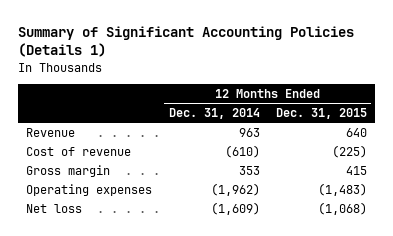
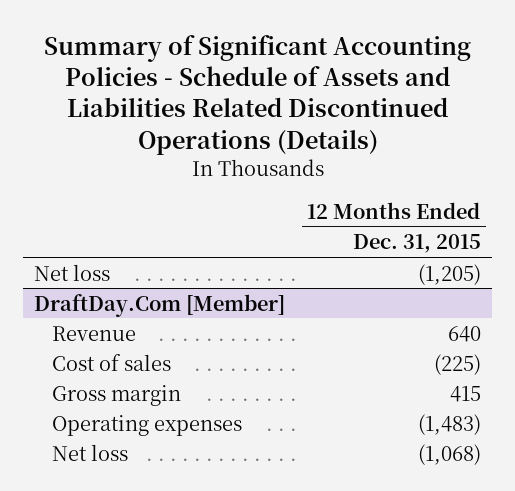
[17,25,354,58] Summary of Significant Accounting Policies (Details 1) -> [43,34,471,155] Summary of Significant Accounting Policies - Schedule of Assets and Liabilities Related Discontinued Operations (Details)
[168,108,260,120] Dec. 31, 2014 -> none
none -> [34,263,111,281] Net loss
none -> [34,293,286,317] DraftDay.Com [Member]
[26,147,132,157] Cost of revenue -> [51,353,171,371] Cost of sales

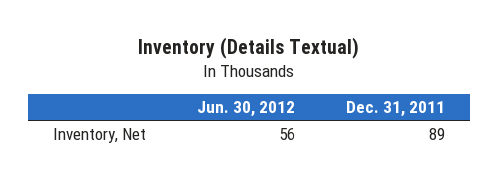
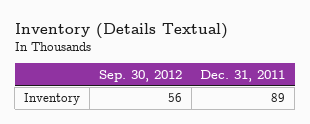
[197,101,296,118] Jun. 30, 2012 -> none
none -> [98,69,182,82] Sep. 30, 2012
[53,127,147,143] Inventory, Net -> [24,93,81,106] Inventory

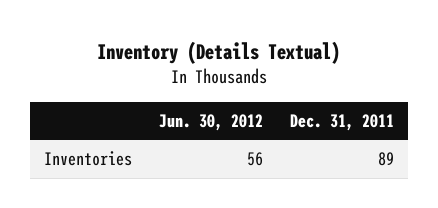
[98,69,182,82] Sep. 30, 2012 -> none
none -> [158,113,263,131] Jun. 30, 2012
[24,93,81,106] Inventory -> [43,151,132,167] Inventories

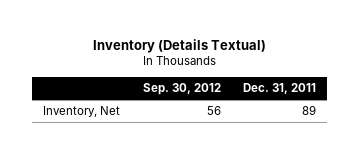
[158,113,263,131] Jun. 30, 2012 -> none
none -> [142,83,221,96] Sep. 30, 2012
[43,151,132,167] Inventories -> [43,106,121,118] Inventory, Net

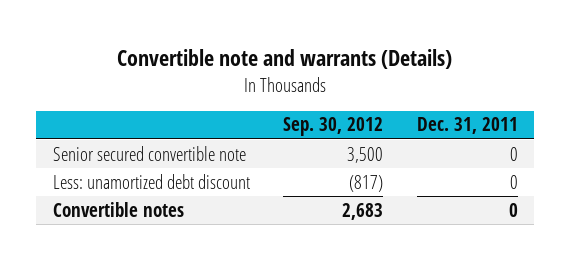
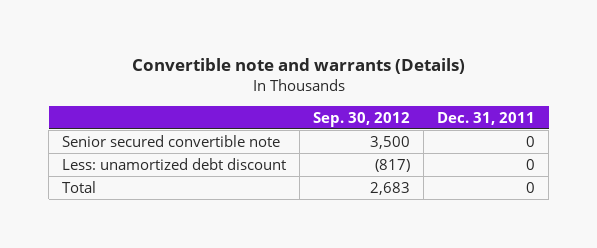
[53,201,185,217] Convertible notes -> [62,180,97,193] Total

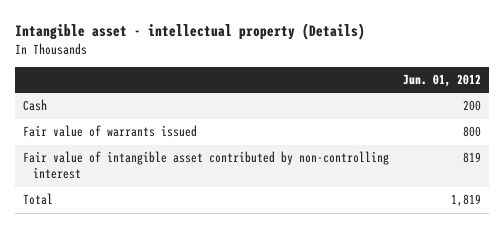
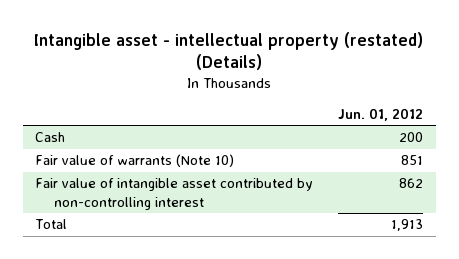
[15,22,366,40] Intangible asset - intellectual property (Details) -> [34,31,424,71] Intangible asset - intellectual property (restated) (Details)
[22,125,197,138] Fair value of warrants issued -> [35,154,235,168] Fair value of warrants (Note 10)
[463,126,482,138] 800 -> [401,155,424,166] 851
[463,152,482,164] 819 -> [399,178,424,189] 862
[451,194,482,208] 1,819 -> [391,219,424,232] 1,913

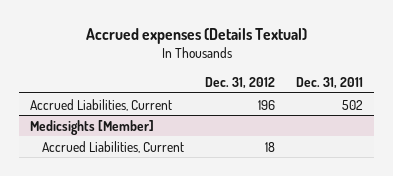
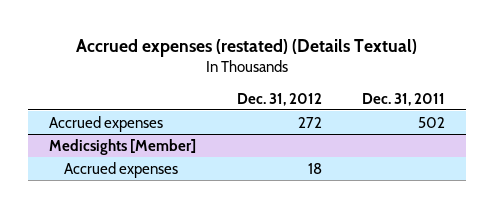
[85,27,307,44] Accrued expenses (Details Textual) -> [76,38,418,57] Accrued expenses (restated) (Details Textual)
[29,98,172,111] Accrued Liabilities, Current -> [48,115,163,132] Accrued expenses
[258,99,276,110] 196 -> [297,116,322,128] 272
[42,140,185,153] Accrued Liabilities, Current -> [64,161,179,178] Accrued expenses

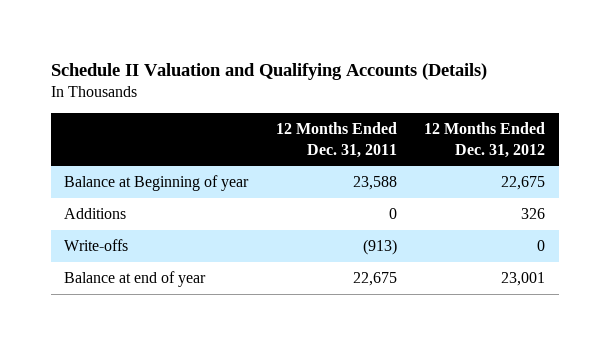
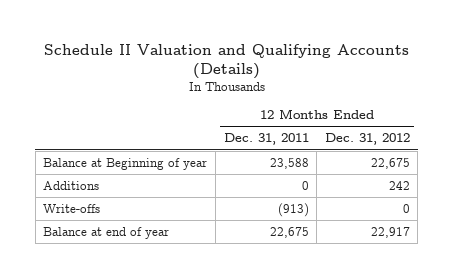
[520,207,545,219] 326 -> [388,180,410,190] 242
[500,271,545,286] 23,001 -> [370,226,410,238] 22,917

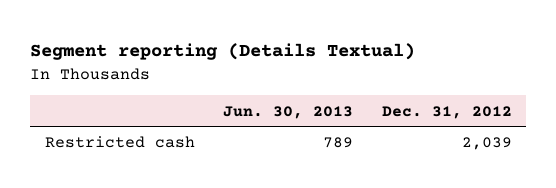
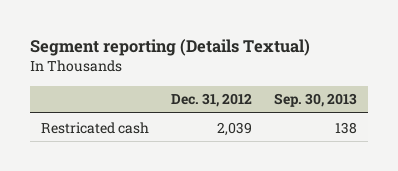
[223,105,354,119] Jun. 30, 2013 -> none
none -> [273,93,357,108] Sep. 30, 2013
[44,136,195,149] Restricted cash -> [41,121,150,134] Restricated cash

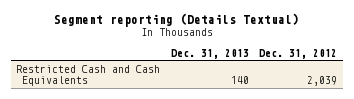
[273,93,357,108] Sep. 30, 2013 -> none
none -> [170,48,249,59] Dec. 31, 2013
[41,121,150,134] Restricated cash -> [16,64,161,86] Restricted Cash and Cash Equivalents

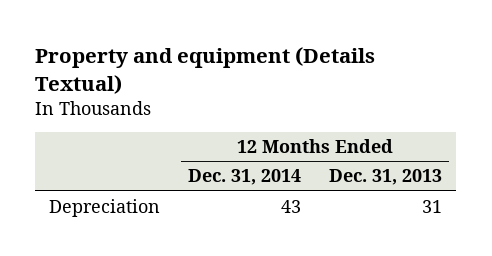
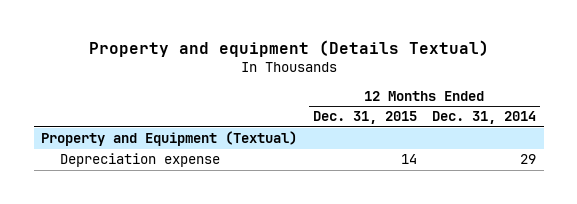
[329,169,443,186] Dec. 31, 2013 -> none
none -> [312,111,417,125] Dec. 31, 2015
none -> [41,131,298,147] Property and Equipment (Textual)
[49,198,161,217] Depreciation -> [60,153,221,168] Depreciation expense
[281,199,302,213] 43 -> [520,154,537,165] 29

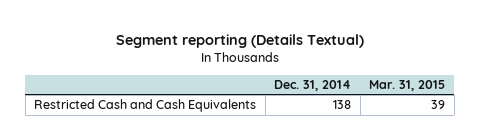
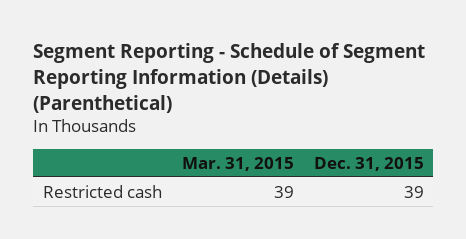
[115,33,364,48] Segment reporting (Details Textual) -> [32,43,425,113] Segment Reporting - Schedule of Segment Reporting Information (Details) (Parenthetical)
[274,80,352,92] Dec. 31, 2014 -> none
none -> [313,156,424,171] Dec. 31, 2015
[34,99,257,113] Restricted Cash and Cash Equivalents -> [42,184,162,198] Restricted cash

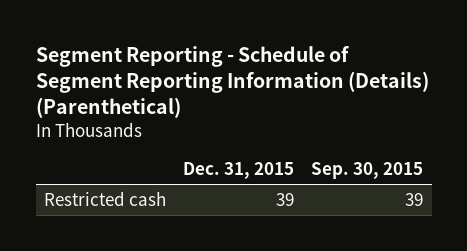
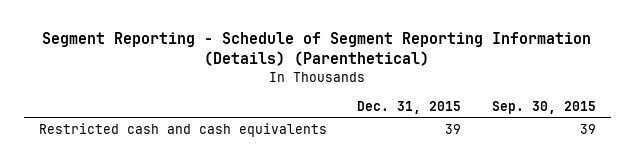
[44,191,167,207] Restricted cash -> [38,122,327,137] Restricted cash and cash equivalents

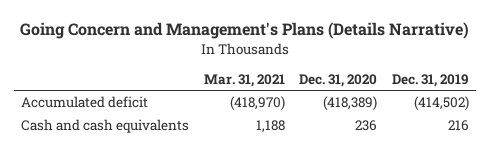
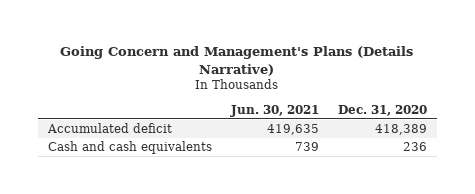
[203,73,285,87] Mar. 31, 2021 -> none
[391,73,469,87] Dec. 31, 2019 -> none
none -> [229,104,319,117] Jun. 30, 2021
[323,96,378,112] (418,389) -> [375,124,428,136] 418,389

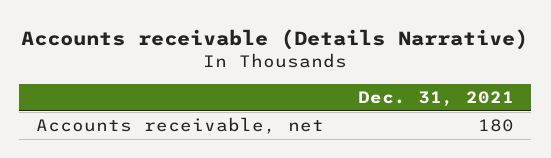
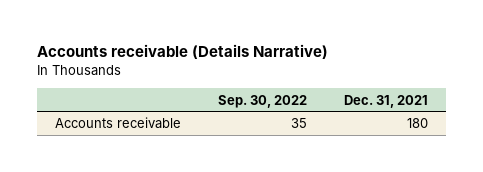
none -> [217,94,307,108] Sep. 30, 2022
[36,117,325,135] Accounts receivable, net -> [55,117,182,130] Accounts receivable

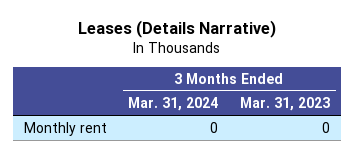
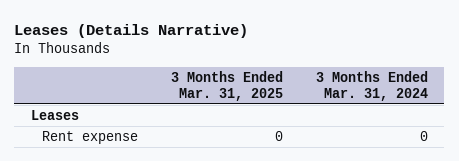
[240,96,331,111] Mar. 31, 2023 -> none
none -> [170,70,283,101] 3 Months Ended Mar. 31, 2025
none -> [30,110,79,121] Leases
[23,122,107,137] Monthly rent -> [41,131,138,145] Rent expense

